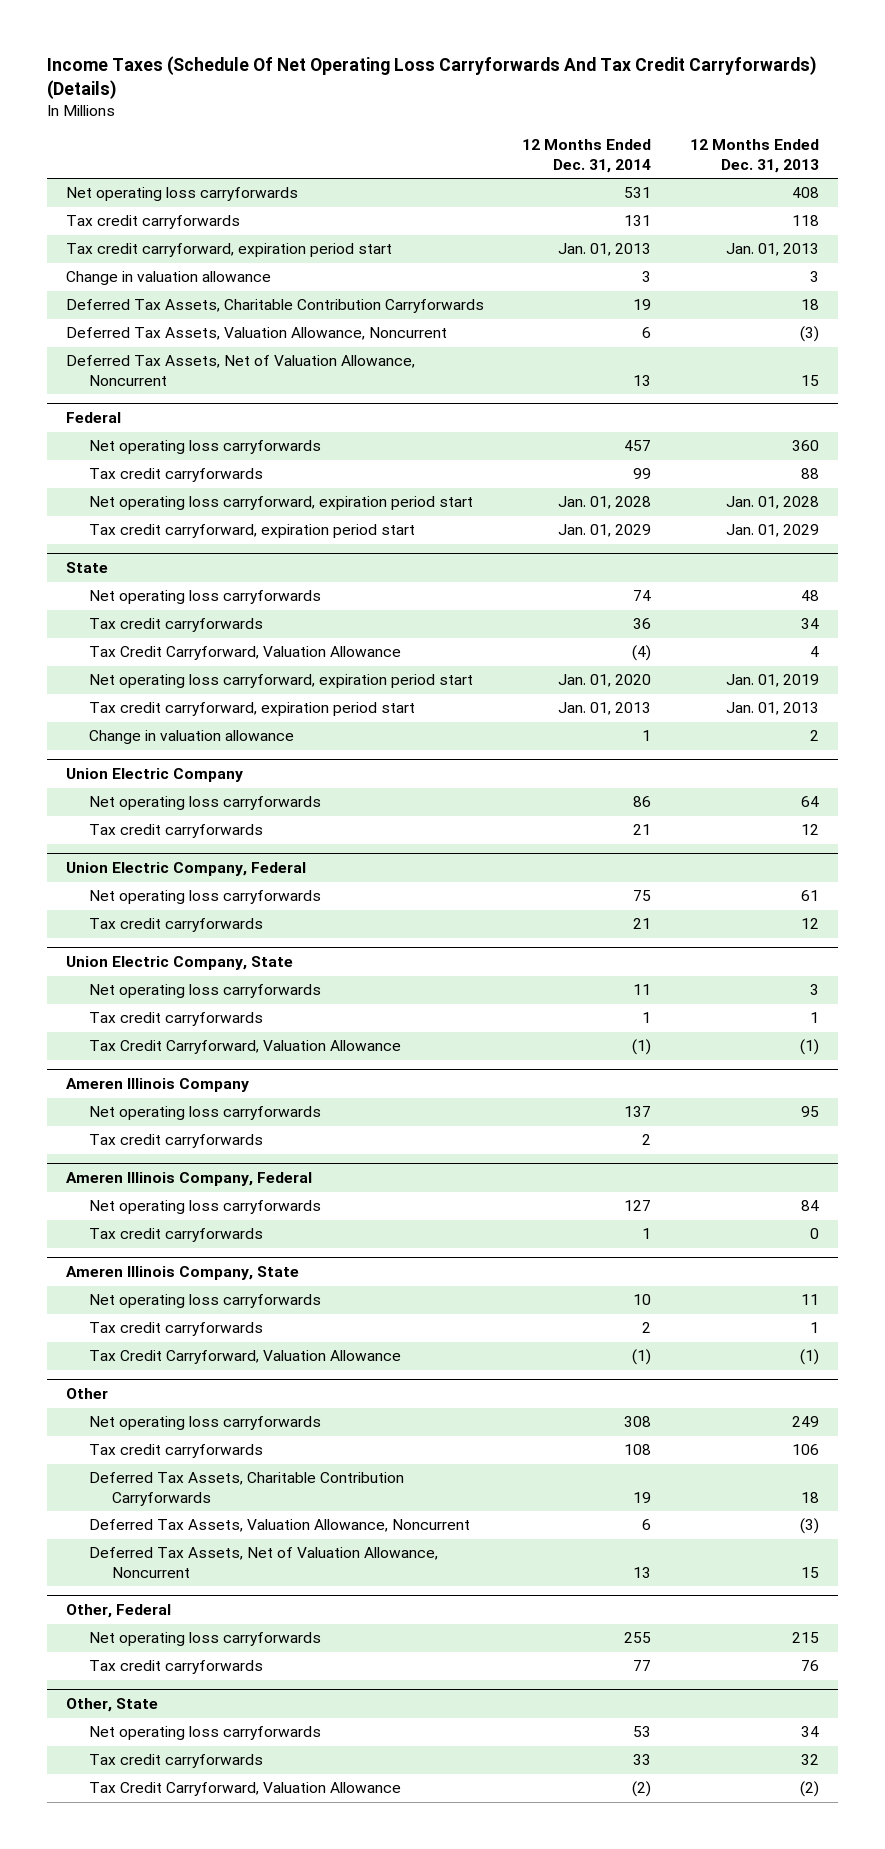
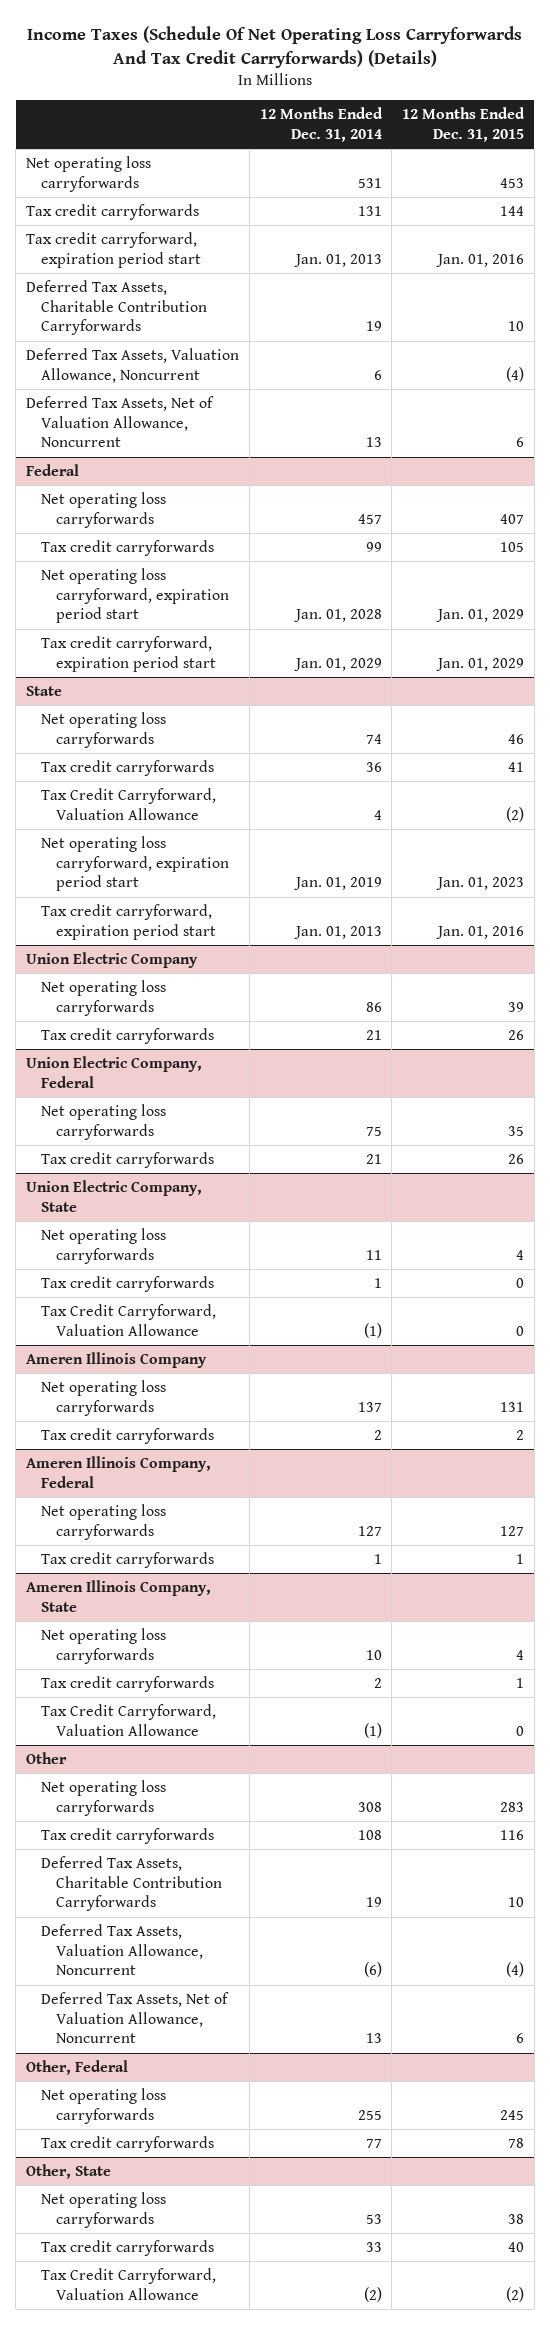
[689,139,819,173] 12 Months Ended Dec. 31, 2013 -> none
none -> [402,106,526,142] 12 Months Ended Dec. 31, 2015
[66,271,272,286] Change in valuation allowance -> none
[632,645,652,662] (4) -> [373,809,382,820] 4
[558,674,652,688] Jan. 01, 2020 -> [293,877,382,891] Jan. 01, 2019
[89,730,295,745] Change in valuation allowance -> none
[642,1519,652,1531] 6 -> [363,1962,382,1978] (6)

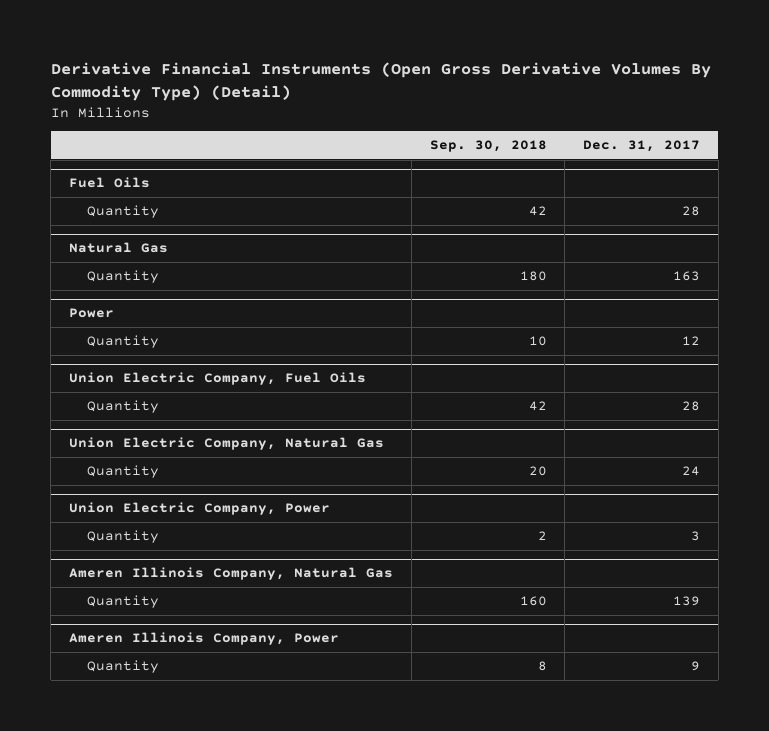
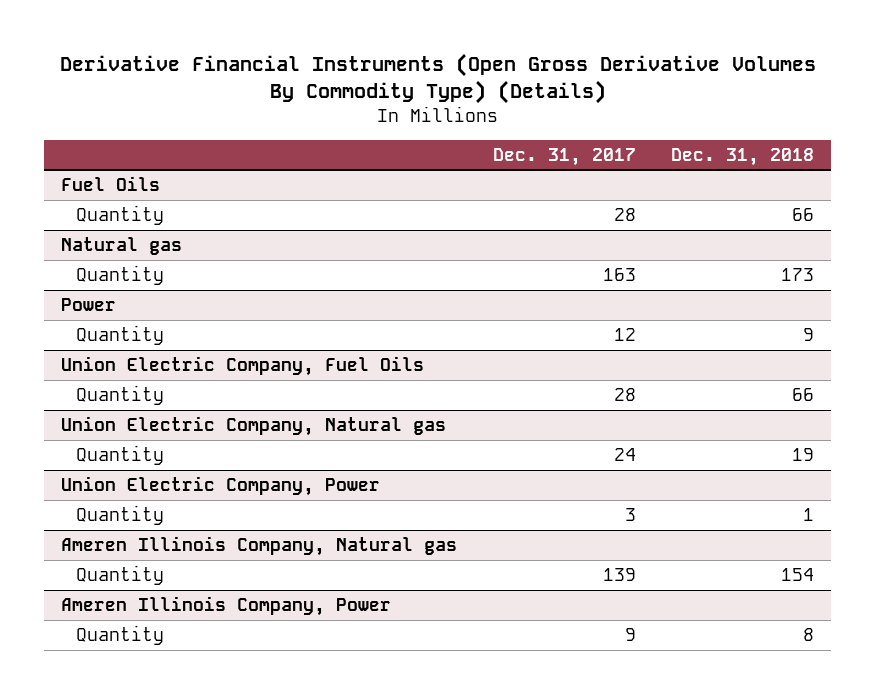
[50,61,711,101] Derivative Financial Instruments (Open Gross Derivative Volumes By Commodity Type) (Detail) -> [59,53,816,105] Derivative Financial Instruments (Open Gross Derivative Volumes By Commodity Type) (Details)
[429,140,547,153] Sep. 30, 2018 -> none
none -> [670,147,814,166] Dec. 31, 2018
[69,242,169,254] Natural Gas -> [61,236,183,255] Natural gas
[69,437,385,451] Union Electric Company, Natural Gas -> [61,415,447,436] Union Electric Company, Natural gas
[69,567,394,581] Ameren Illinois Company, Natural Gas -> [61,535,458,556] Ameren Illinois Company, Natural gas

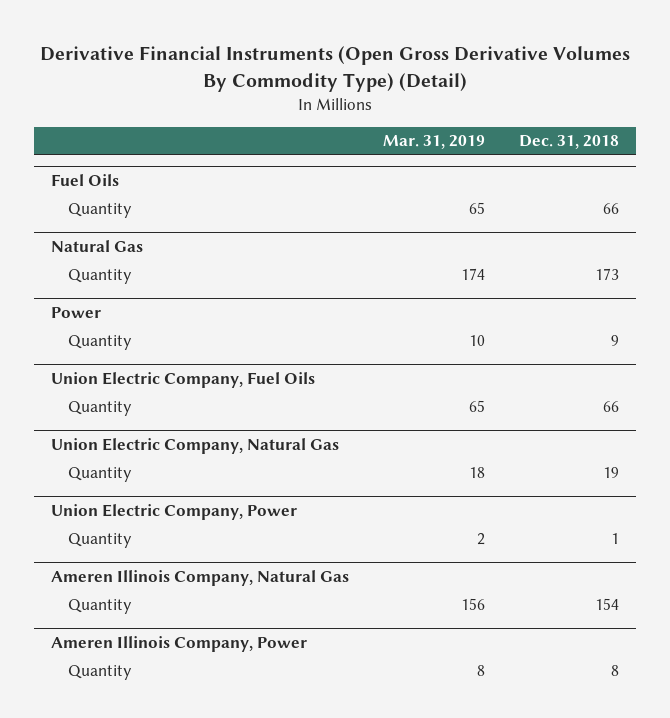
[59,53,816,105] Derivative Financial Instruments (Open Gross Derivative Volumes By Commodity Type) (Details) -> [39,46,630,92] Derivative Financial Instruments (Open Gross Derivative Volumes By Commodity Type) (Detail)
[492,147,636,166] Dec. 31, 2017 -> none
none -> [382,135,485,150] Mar. 31, 2019
[61,236,183,255] Natural gas -> [50,239,143,252] Natural Gas
[61,415,447,436] Union Electric Company, Natural gas -> [50,437,339,454] Union Electric Company, Natural Gas
[61,535,458,556] Ameren Illinois Company, Natural gas -> [50,569,349,586] Ameren Illinois Company, Natural Gas

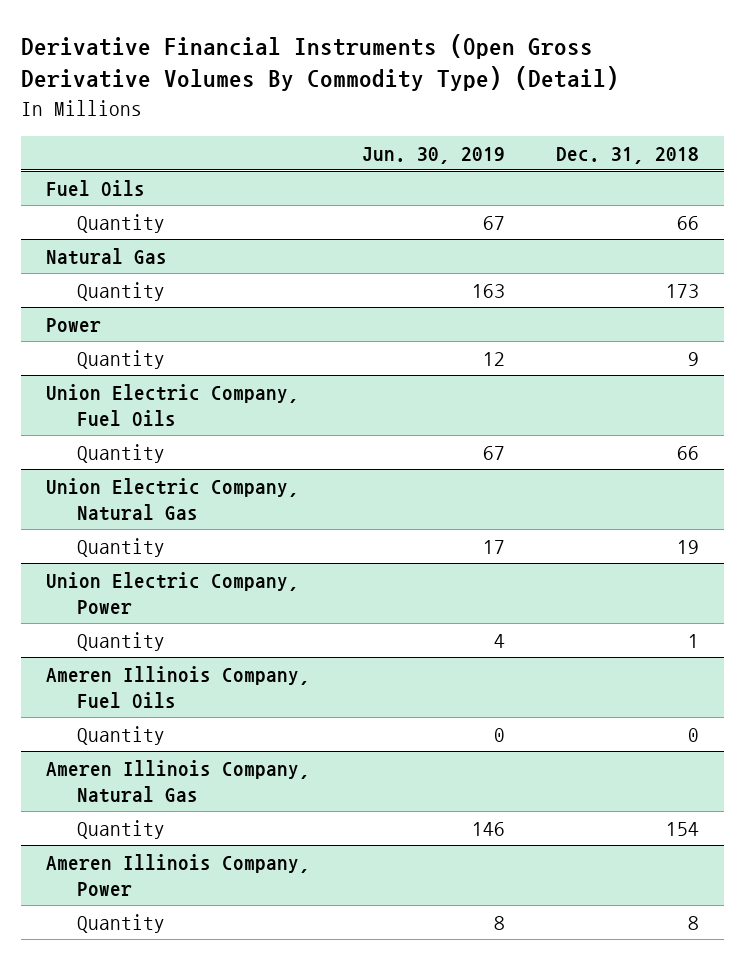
[382,135,485,150] Mar. 31, 2019 -> none
none -> [361,146,505,164] Jun. 30, 2019
none -> [46,665,311,709] Ameren Illinois Company, Fuel Oils
none -> [76,725,165,745] Quantity

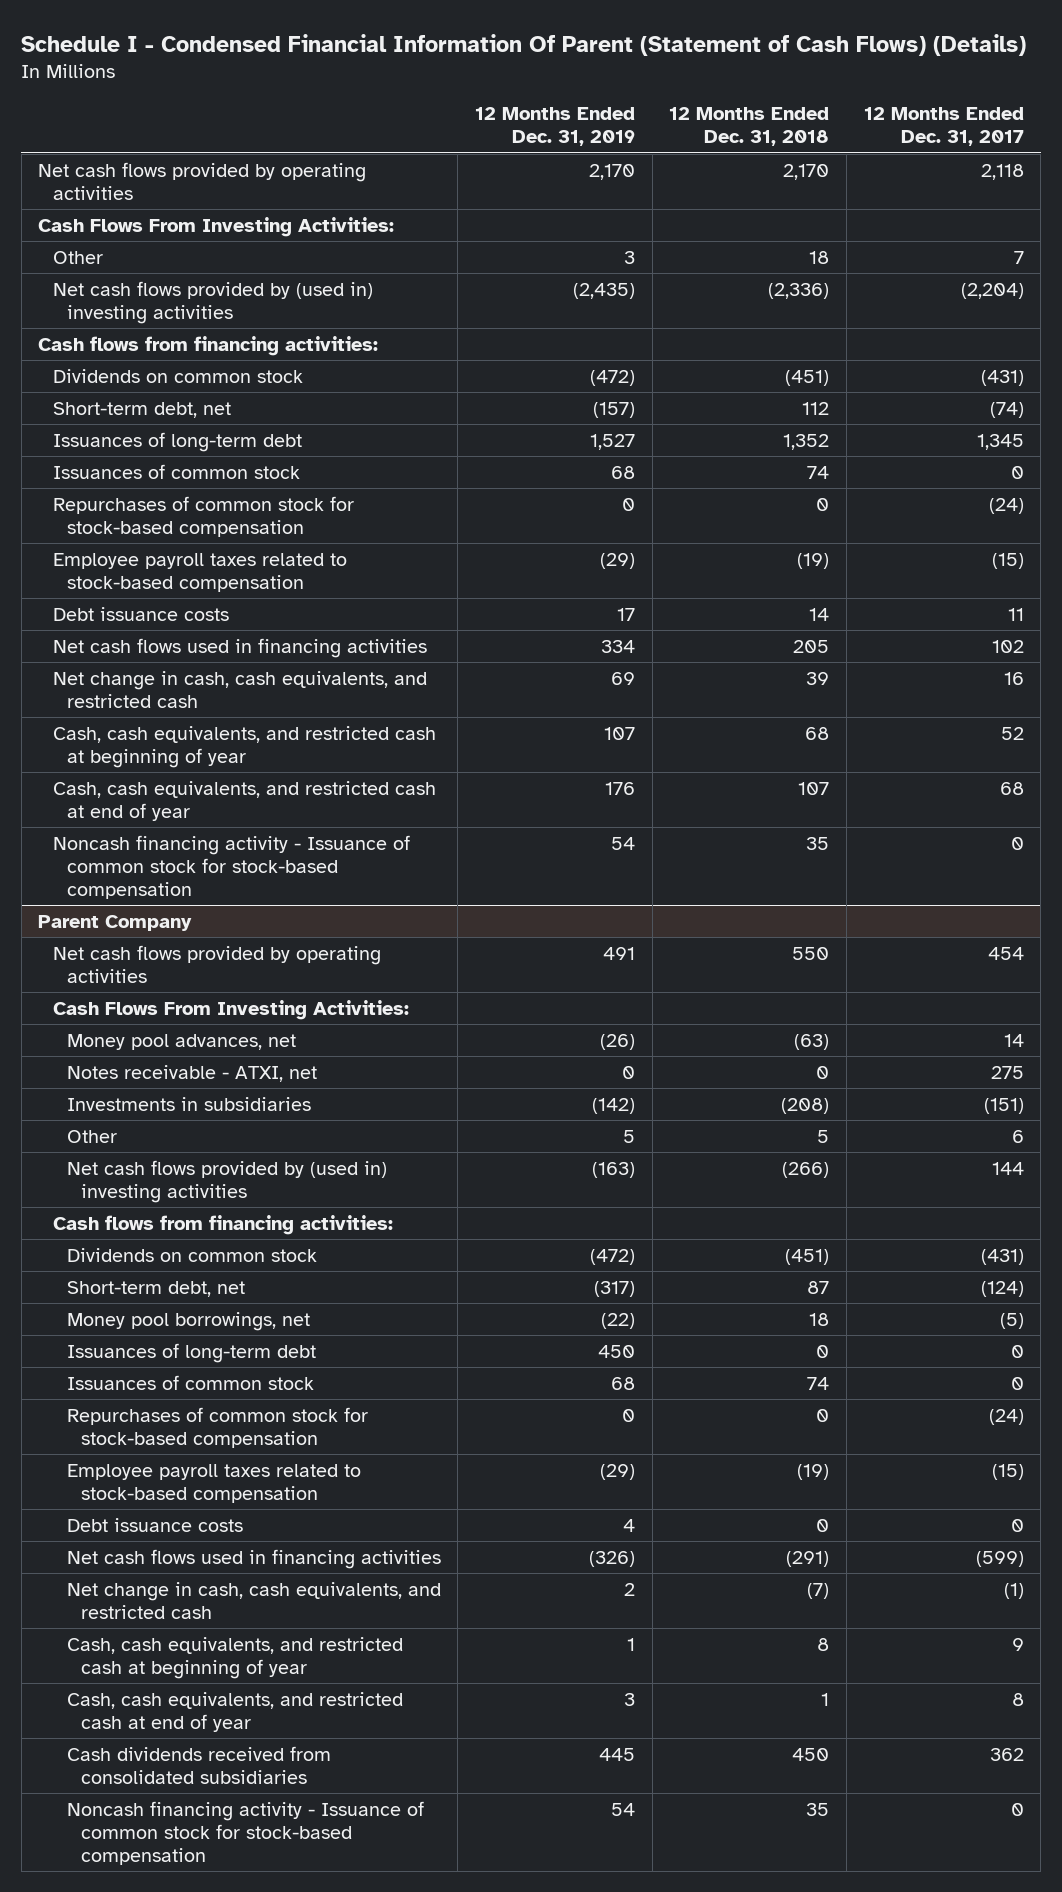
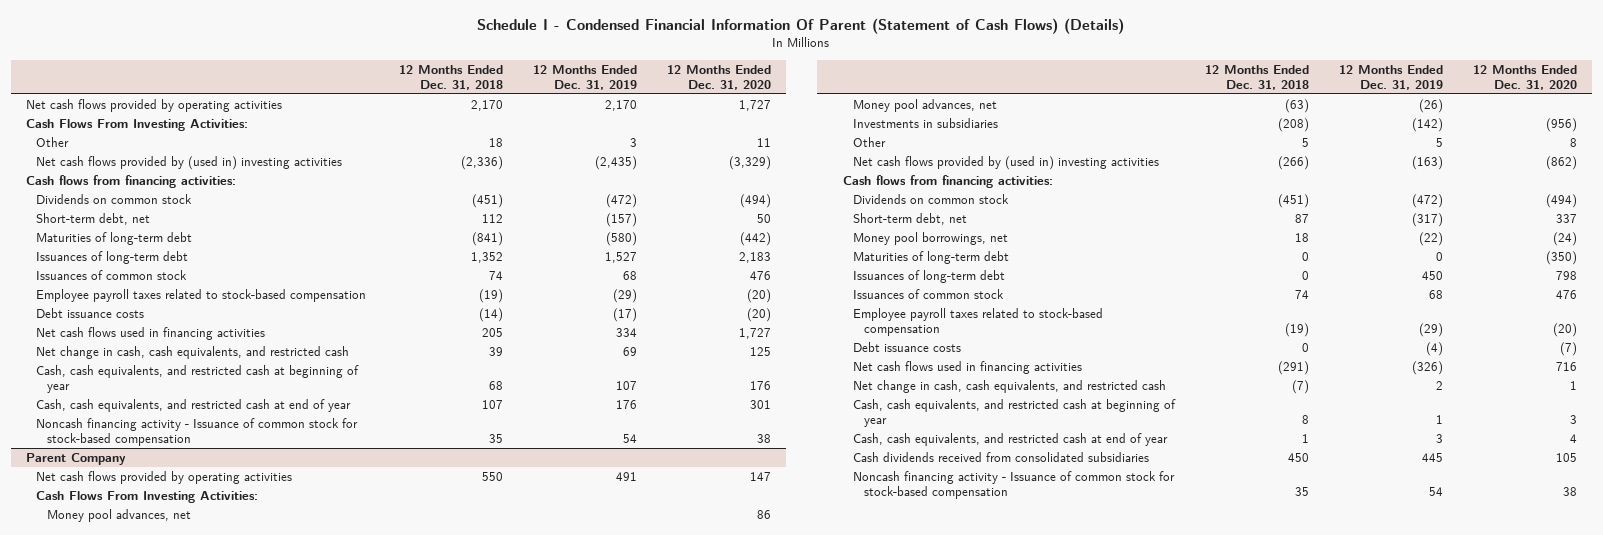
[863,107,1024,147] 12 Months Ended Dec. 31, 2017 -> none
none -> [666,64,771,90] 12 Months Ended Dec. 31, 2020
none -> [36,231,193,245] Maturities of long-term debt
[52,495,354,537] Repurchases of common stock for stock-based compensation -> none
[617,607,636,621] 17 -> [612,307,637,322] (17)
[809,607,830,621] 14 -> [478,307,503,322] (14)
none -> [46,508,191,522] Money pool advances, net
[66,1064,317,1082] Notes receivable - ATXI, net -> none
none -> [853,250,1010,264] Maturities of long-term debt
[66,1406,368,1448] Repurchases of common stock for stock-based compensation -> none
[623,1518,636,1532] 4 -> [1426,341,1444,356] (4)

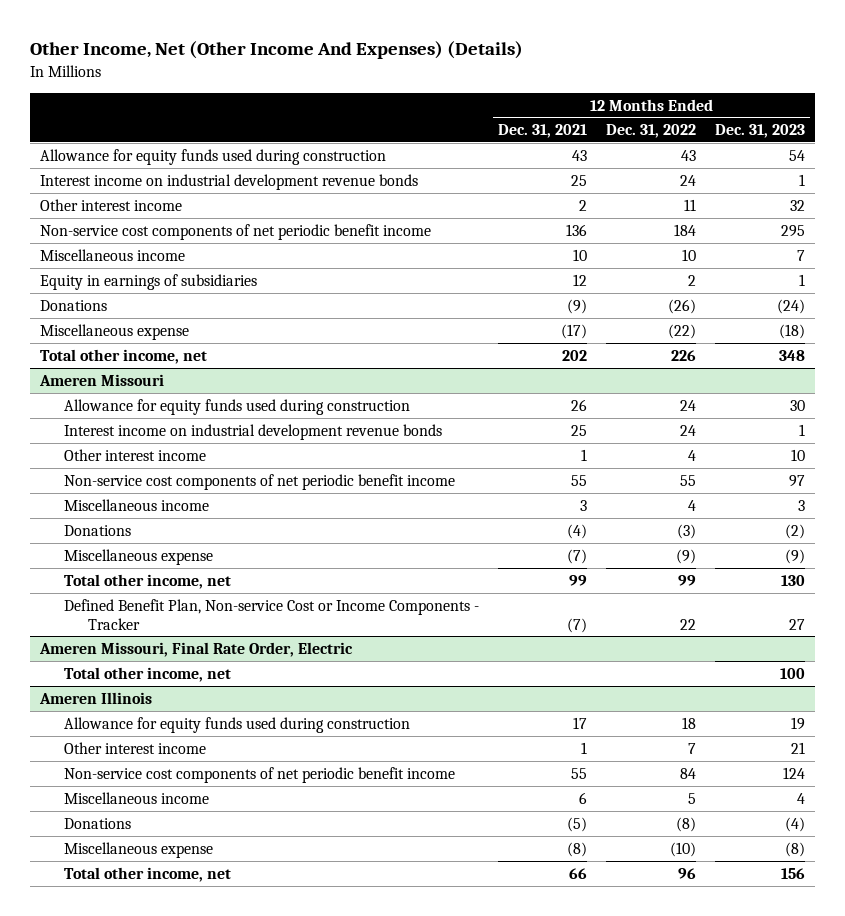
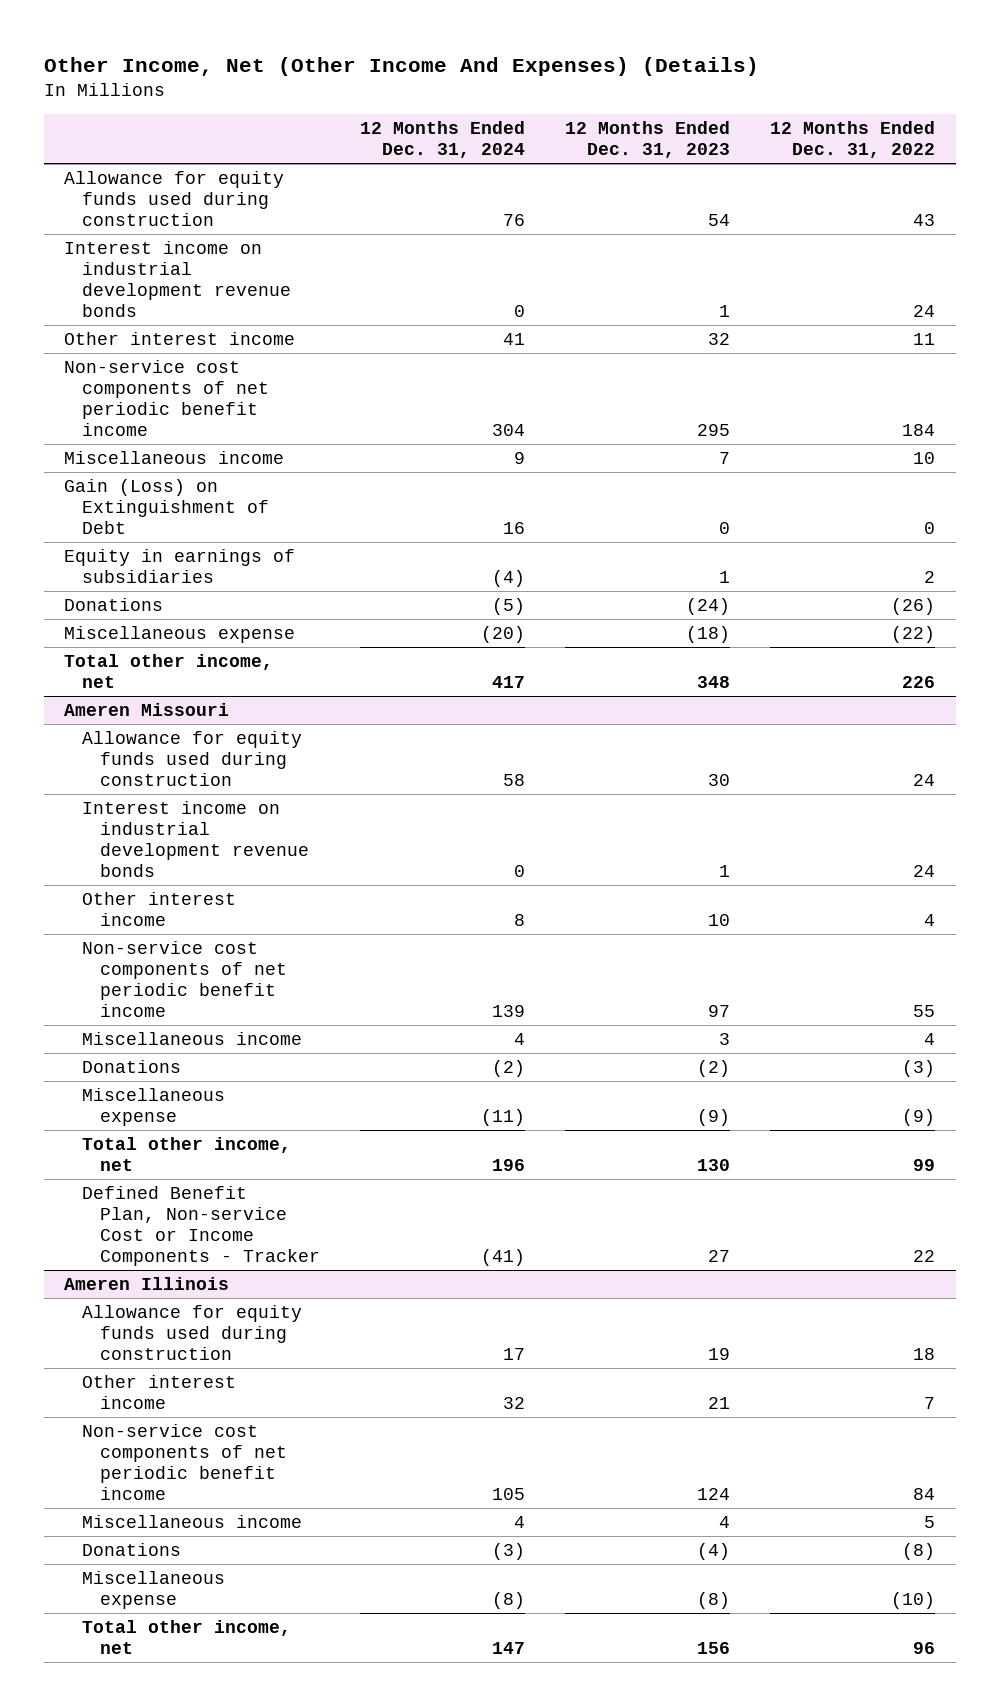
[497,124,587,139] Dec. 31, 2021 -> none
none -> [360,121,526,159] 12 Months Ended Dec. 31, 2024
none -> [63,479,269,534] Gain (Loss) on Extinguishment of Debt
[38,641,353,657] Ameren Missouri, Final Rate Order, Electric -> none
[63,666,231,682] Total other income, net -> none

